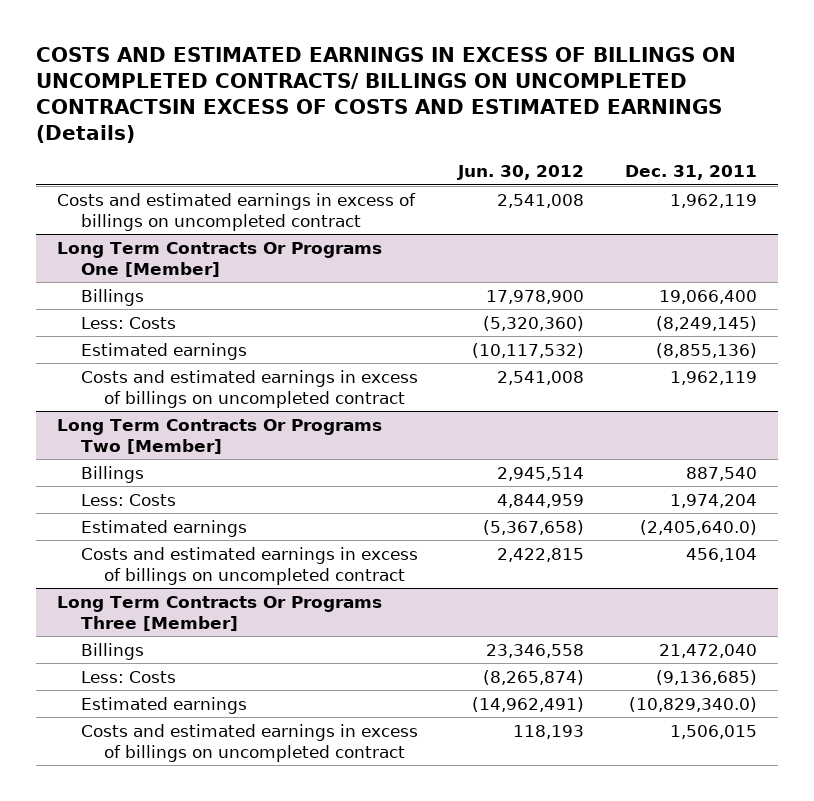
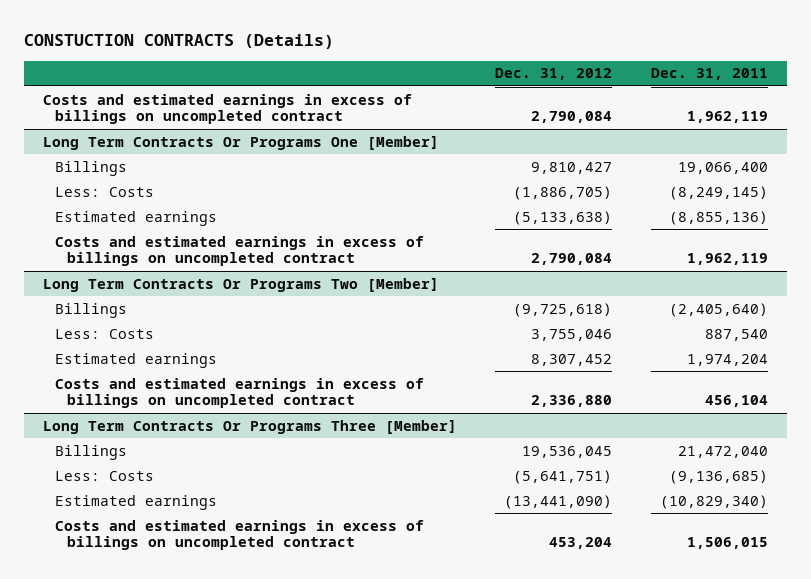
[36,47,737,144] COSTS AND ESTIMATED EARNINGS IN EXCESS OF BILLINGS ON UNCOMPLETED CONTRACTS/ BILLINGS ON UNCOMPLETED CONTRACTSIN EXCESS OF COSTS AND ESTIMATED EARNINGS (Details) -> [24,34,335,50] CONSTUCTION CONTRACTS (Details)
[457,165,585,181] Jun. 30, 2012 -> none
none -> [495,68,613,81] Dec. 31, 2012
[686,466,758,481] 887,540 -> [668,302,768,317] (2,405,640)
[670,493,758,508] 1,974,204 -> [704,328,768,341] 887,540
[640,519,758,535] (2,405,640.0) -> [686,353,768,366] 1,974,204
[629,696,758,712] (10,829,340.0) -> [659,494,768,509] (10,829,340)

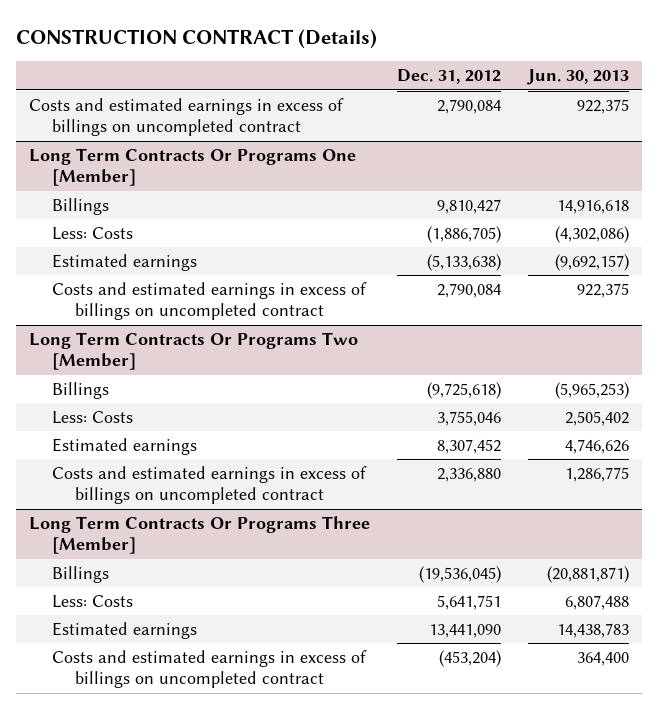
[24,34,335,50] CONSTUCTION CONTRACTS (Details) -> [16,28,378,49] CONSTRUCTION CONTRACT (Details)
[650,68,768,81] Dec. 31, 2011 -> none
none -> [526,69,629,86] Jun. 30, 2013
[522,445,613,458] 19,536,045 -> [419,565,502,583] (19,536,045)
[513,469,613,484] (5,641,751) -> [437,594,502,610] 5,641,751
[504,494,613,509] (13,441,090) -> [429,623,502,638] 13,441,090
[549,537,613,550] 453,204 -> [439,649,502,667] (453,204)

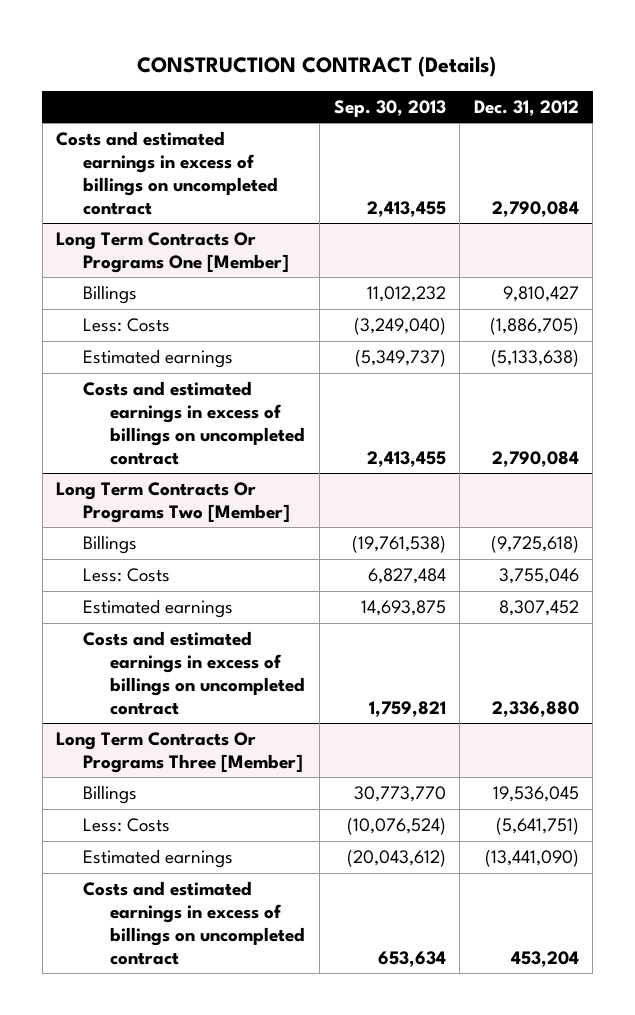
[526,69,629,86] Jun. 30, 2013 -> none
none -> [333,99,446,117] Sep. 30, 2013
[419,565,502,583] (19,536,045) -> [492,786,579,803] 19,536,045
[437,594,502,610] 5,641,751 -> [495,817,579,836] (5,641,751)
[429,623,502,638] 13,441,090 -> [484,849,579,868] (13,441,090)
[439,649,502,667] (453,204) -> [510,950,579,967] 453,204

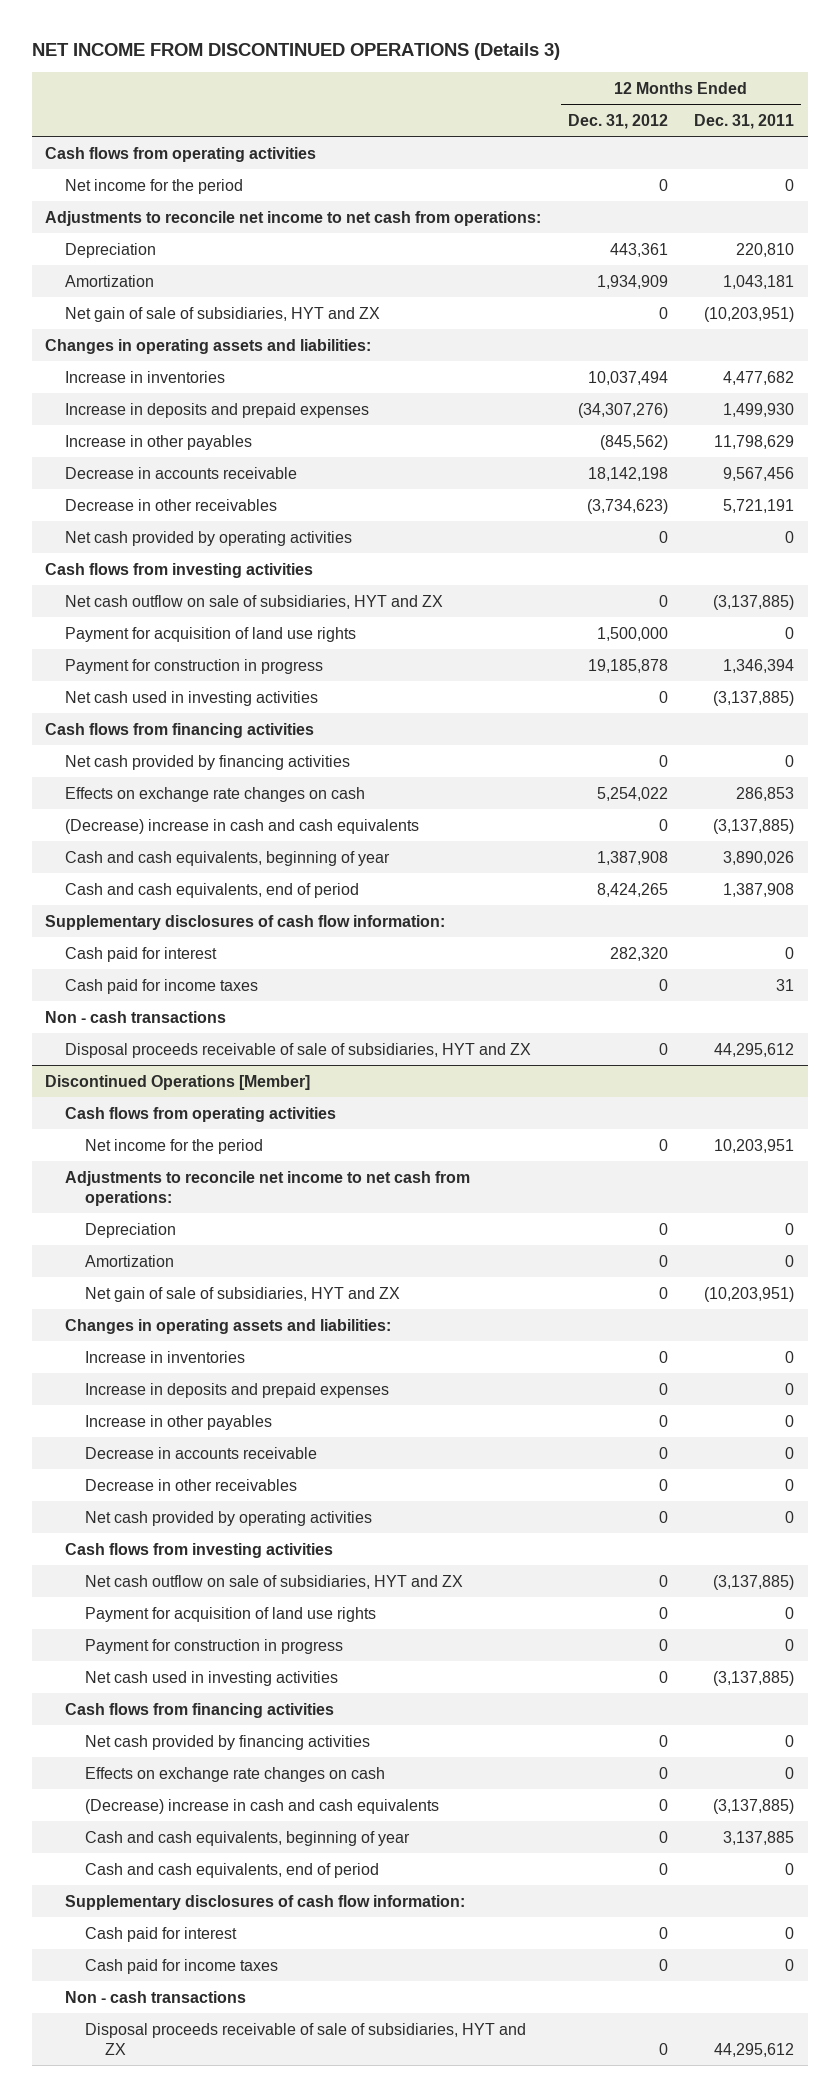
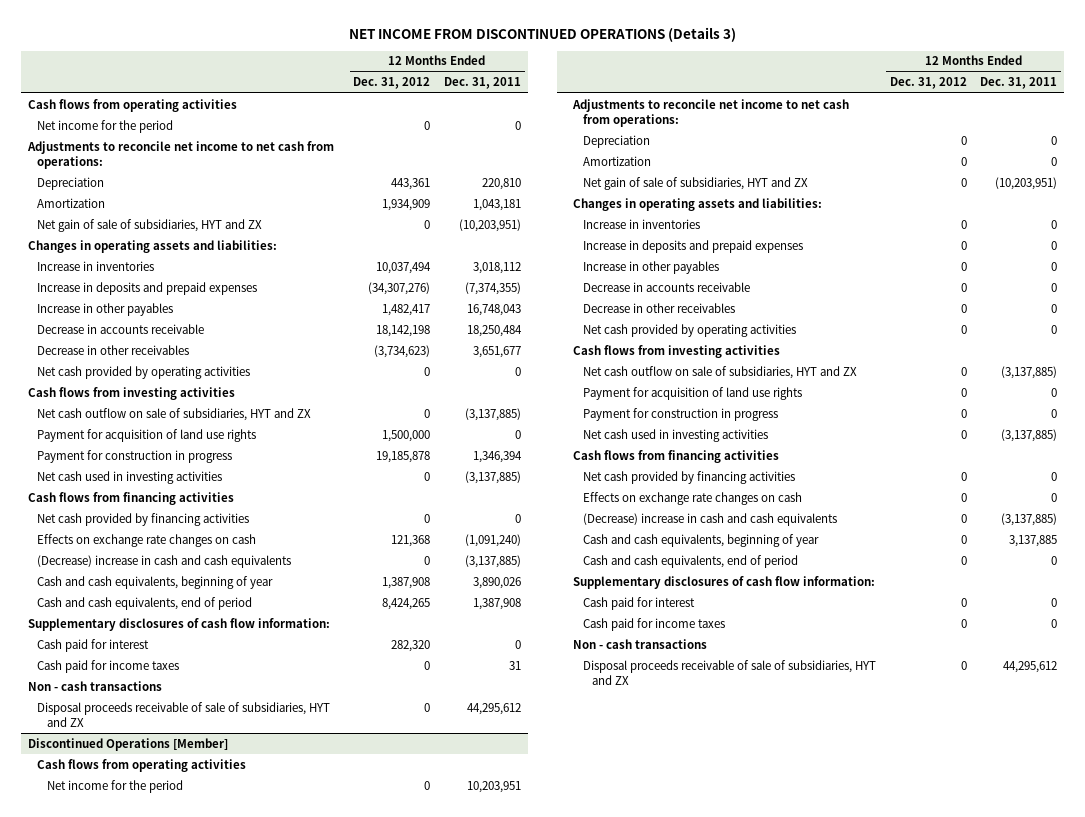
[723,370,795,385] 4,477,682 -> [473,261,522,274] 3,018,112
[723,402,795,417] 1,499,930 -> [465,281,522,295] (7,374,355)
[599,434,668,450] (845,562) -> [382,303,431,316] 1,482,417
[714,434,795,449] 11,798,629 -> [467,303,522,316] 16,748,043
[723,466,795,481] 9,567,456 -> [467,324,523,337] 18,250,484
[723,498,795,513] 5,721,191 -> [473,345,522,358] 3,651,677
[596,786,668,801] 5,254,022 -> [391,534,431,547] 121,368
[736,786,795,801] 286,853 -> [465,533,522,547] (1,091,240)

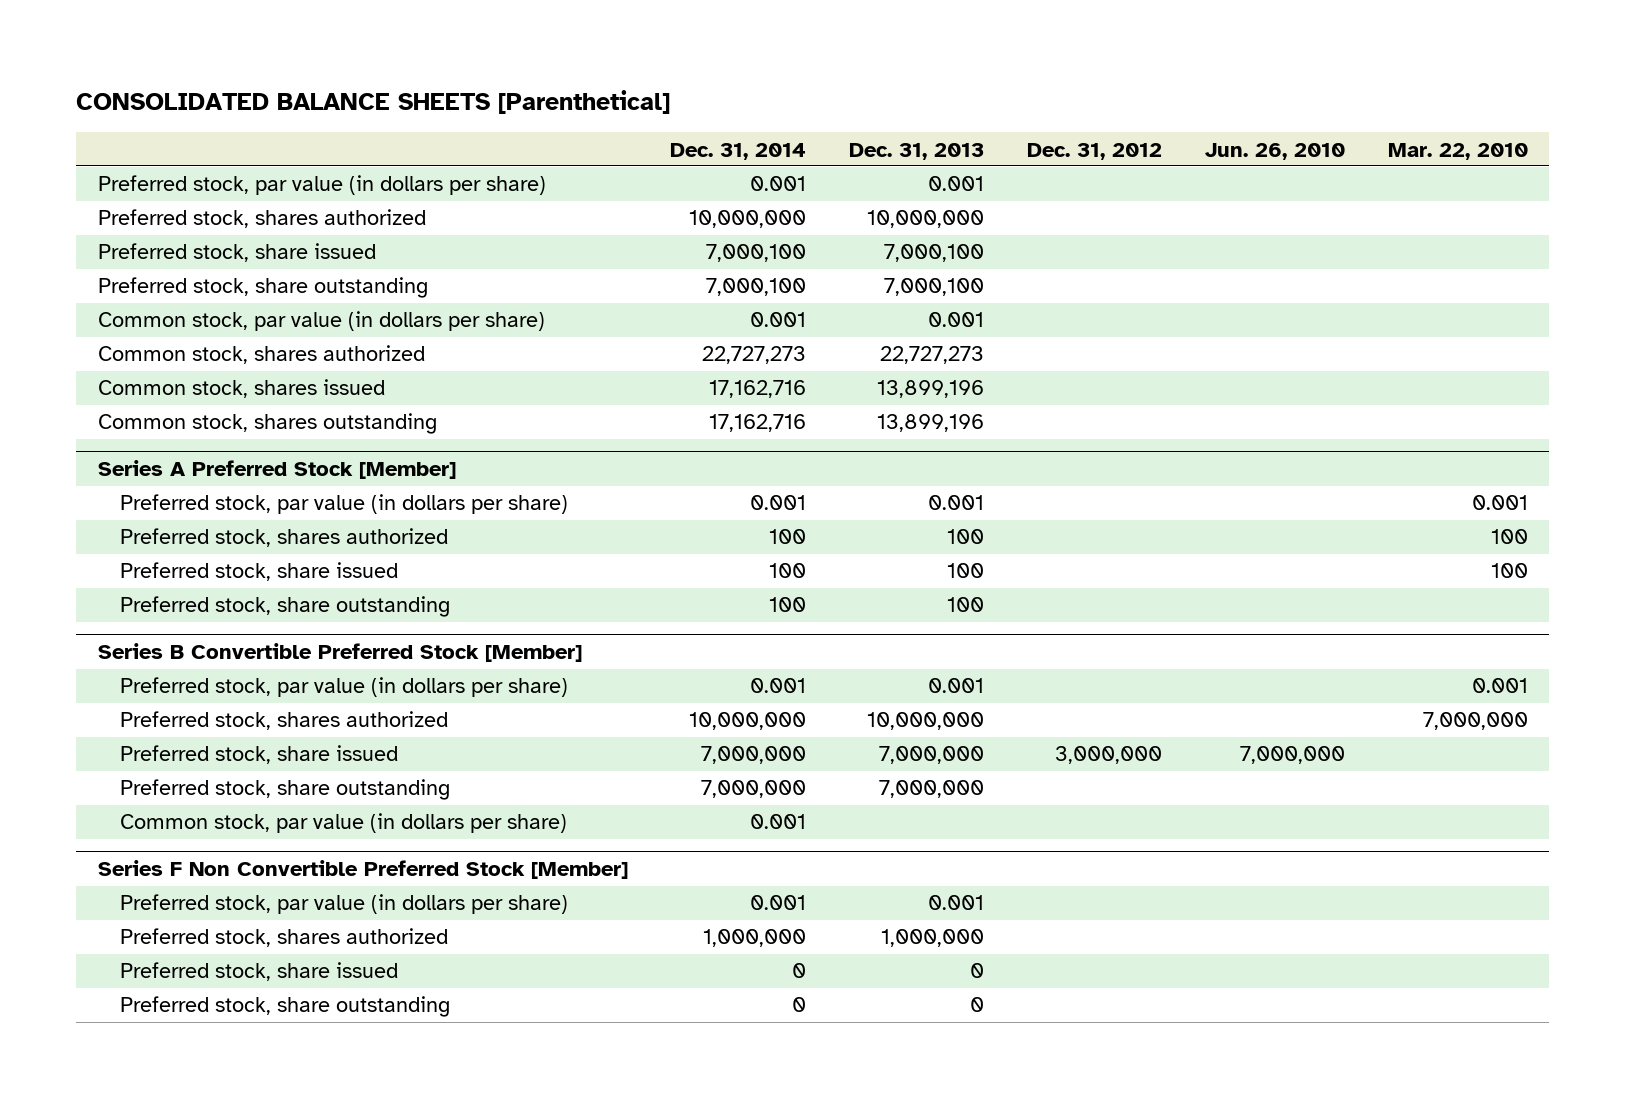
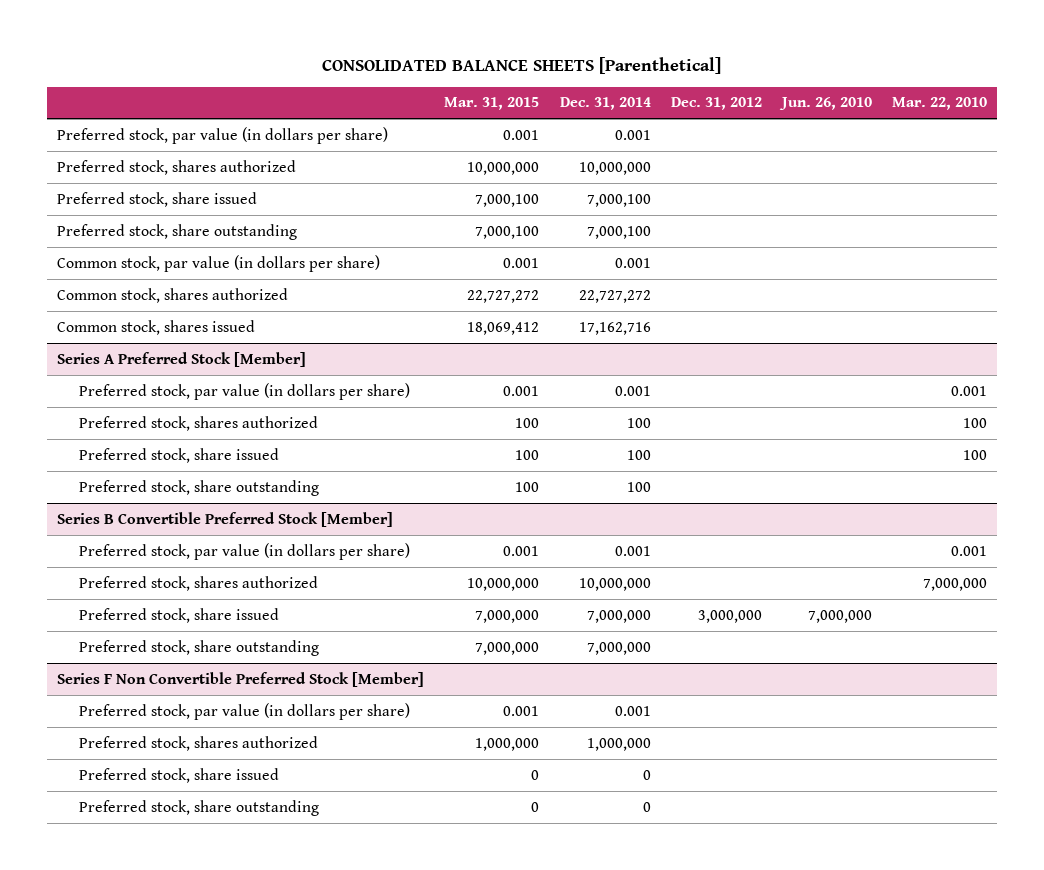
[849,142,985,160] Dec. 31, 2013 -> none
none -> [444,97,540,111] Mar. 31, 2015
[702,346,807,365] 22,727,273 -> [578,289,651,303] 22,727,272
[97,413,437,435] Common stock, shares outstanding -> none
[120,813,568,834] Common stock, par value (in dollars per share) -> none

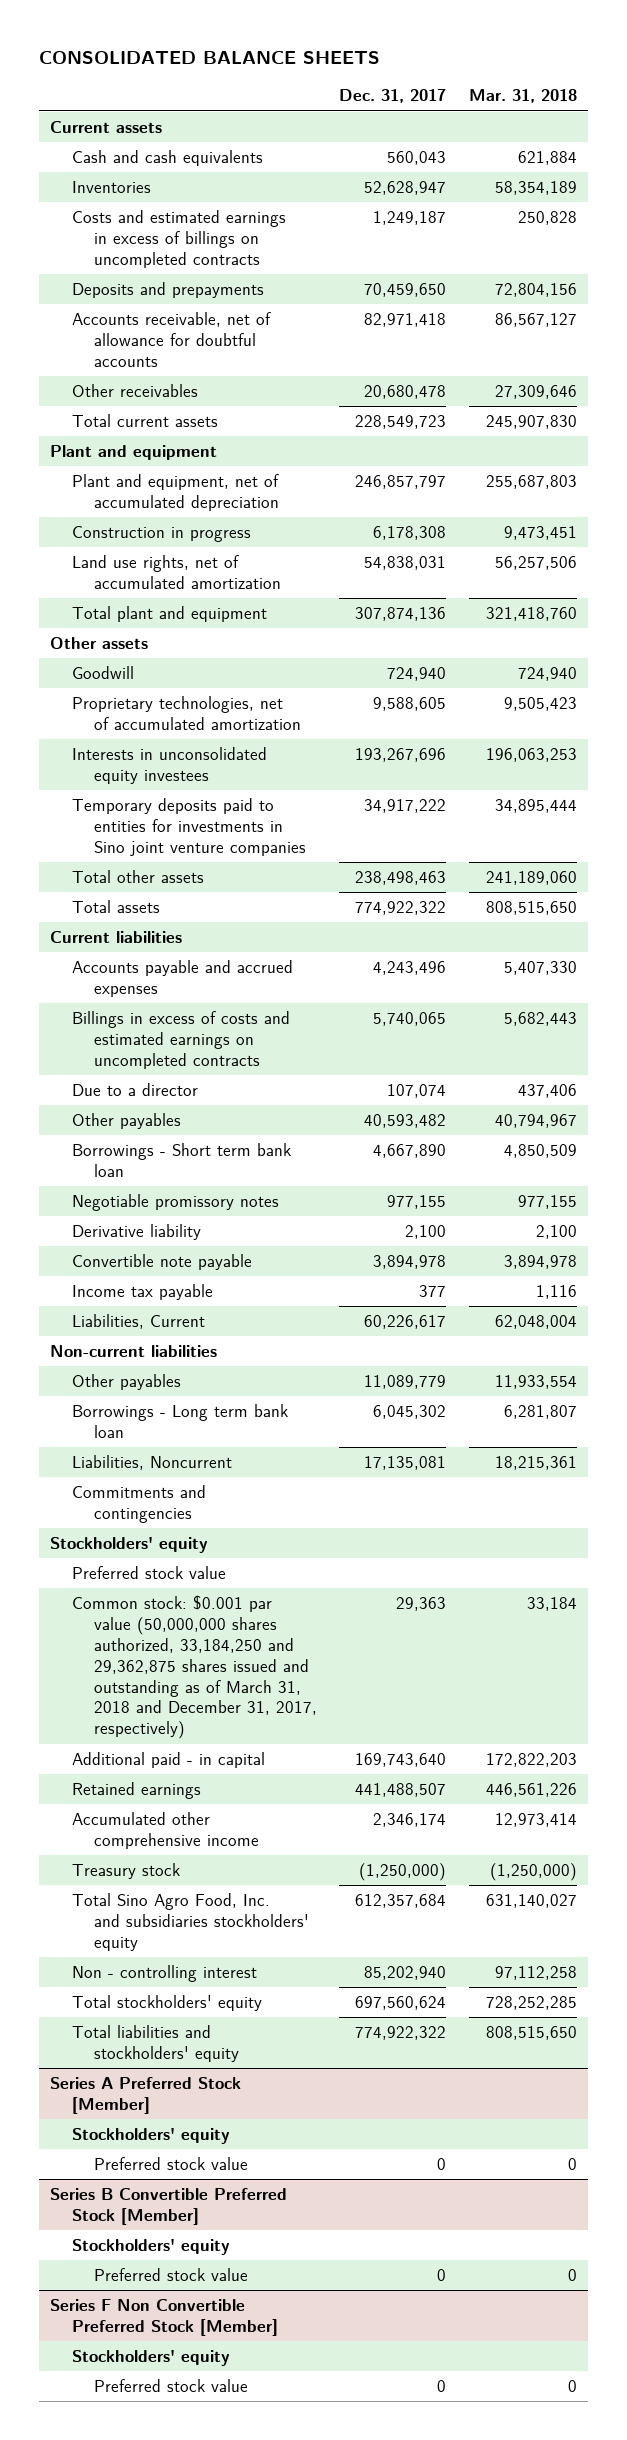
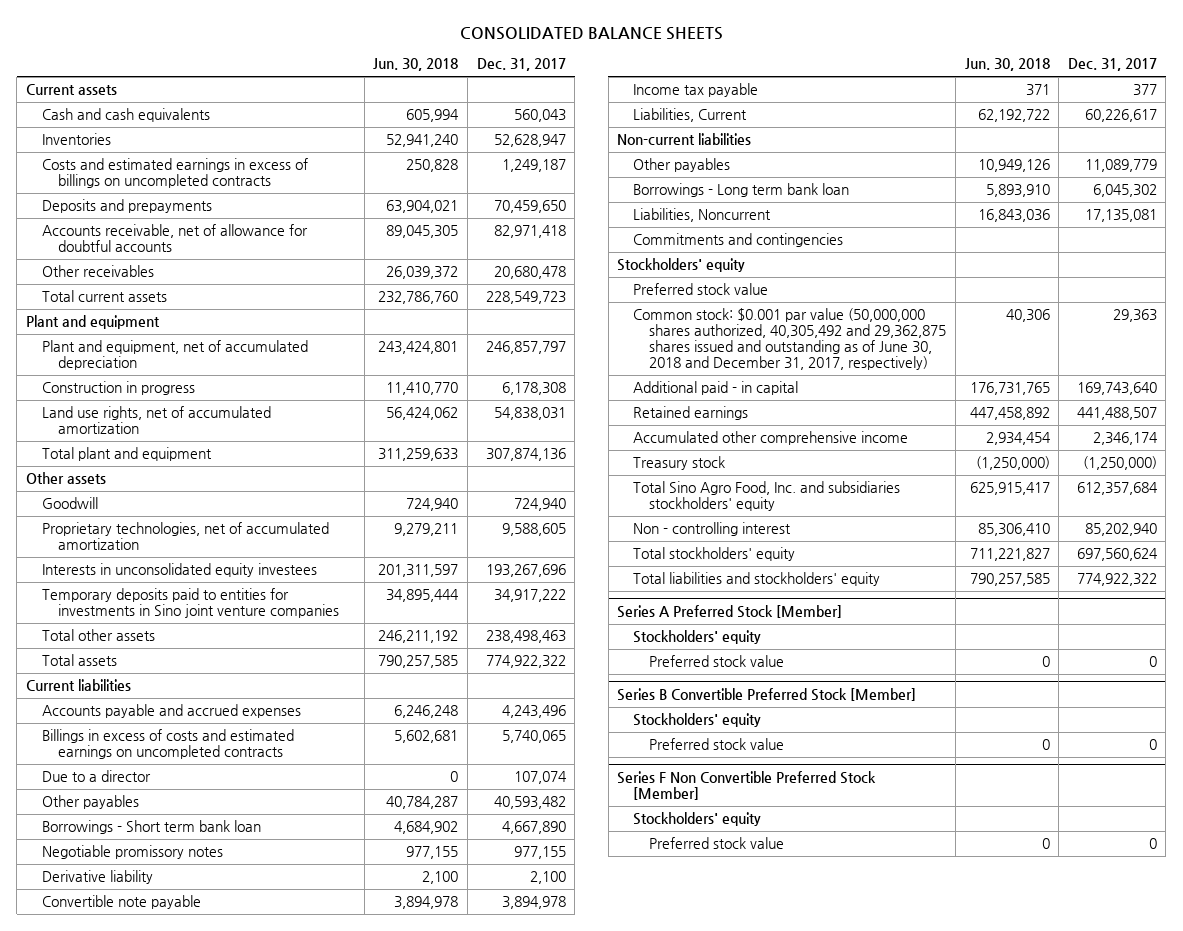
[468,89,577,104] Mar. 31, 2018 -> none
none -> [373,58,459,72] Jun. 30, 2018
[71,1594,317,1740] Common stock: $0.001 par value (50,000,000 shares authorized, 33,184,250 and 29,362,875 shares issued and outstanding as of March 31, 2018 and December 31, 2017, respectively) -> [633,308,947,370] Common stock: $0.001 par value (50,000,000 shares authorized, 40,305,492 and 29,362,875 shares issued and outstanding as of June 30, 2018 and December 31, 2017, respectively)

